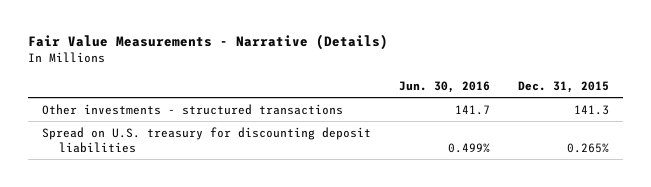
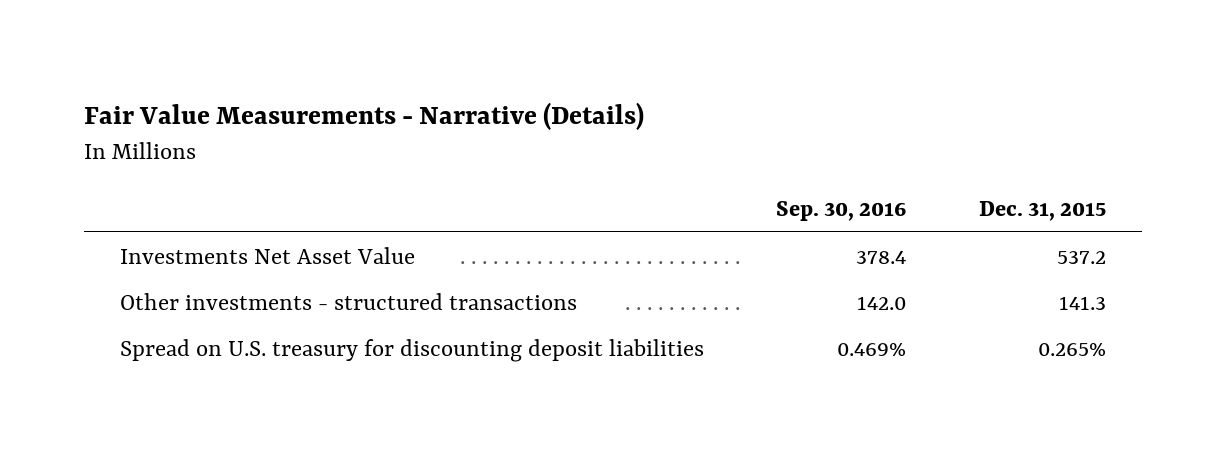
[398,80,490,93] Jun. 30, 2016 -> none
none -> [776,201,907,222] Sep. 30, 2016
none -> [120,246,416,264] Investments Net Asset Value

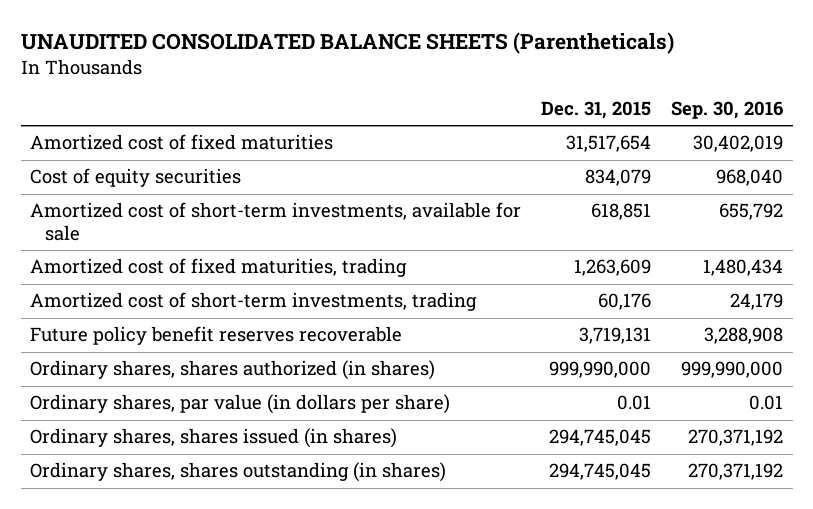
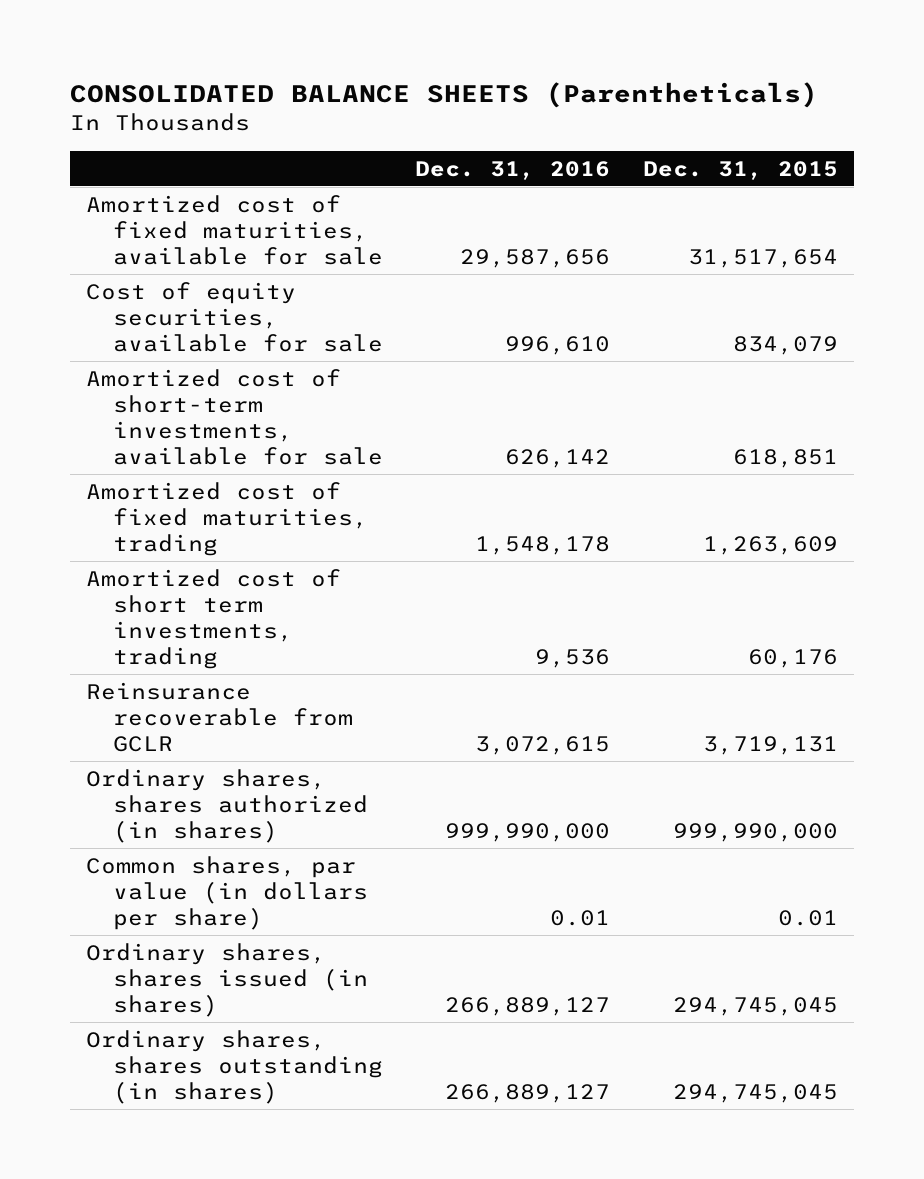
[20,31,674,54] UNAUDITED CONSOLIDATED BALANCE SHEETS (Parentheticals) -> [69,81,818,108] CONSOLIDATED BALANCE SHEETS (Parentheticals)
[670,101,783,120] Sep. 30, 2016 -> none
none -> [415,160,611,180] Dec. 31, 2016
[30,134,334,151] Amortized cost of fixed maturities -> [85,194,383,265] Amortized cost of fixed maturities, available for sale
[30,168,242,188] Cost of equity securities -> [85,281,383,352] Cost of equity securities, available for sale
[30,292,478,312] Amortized cost of short-term investments, trading -> [85,568,341,669] Amortized cost of short term investments, trading
[30,326,403,346] Future policy benefit reserves recoverable -> [85,681,353,752] Reinsurance recoverable from GCLR
[30,394,451,415] Ordinary shares, par value (in dollars per share) -> [85,855,368,930] Common shares, par value (in dollars per share)

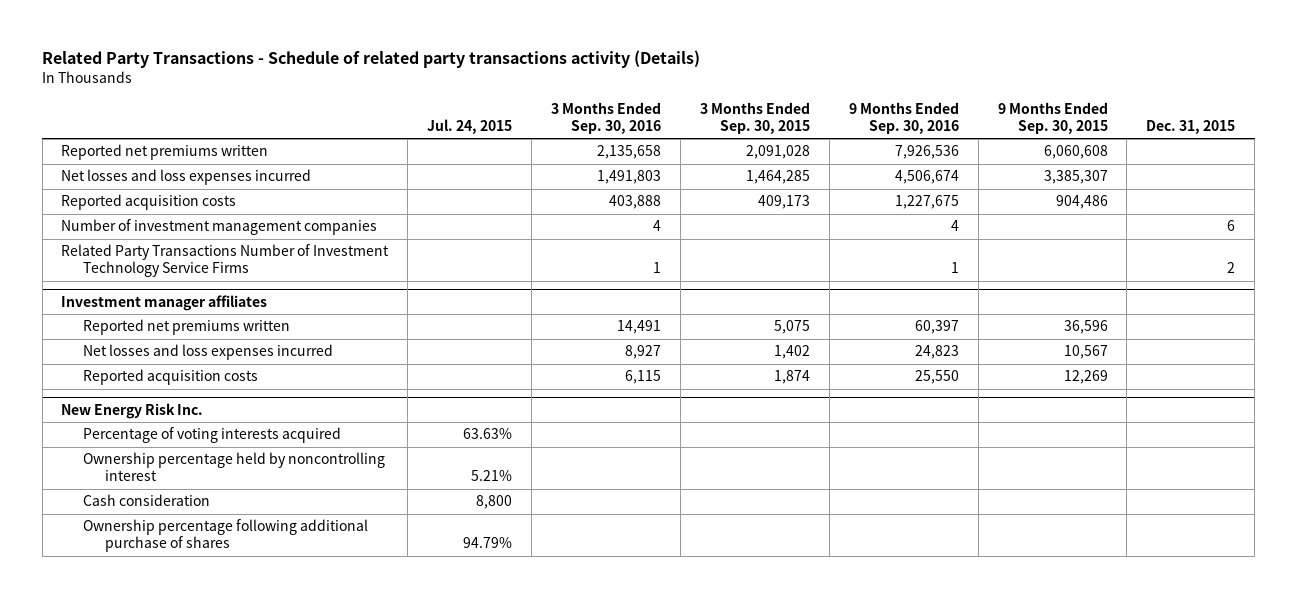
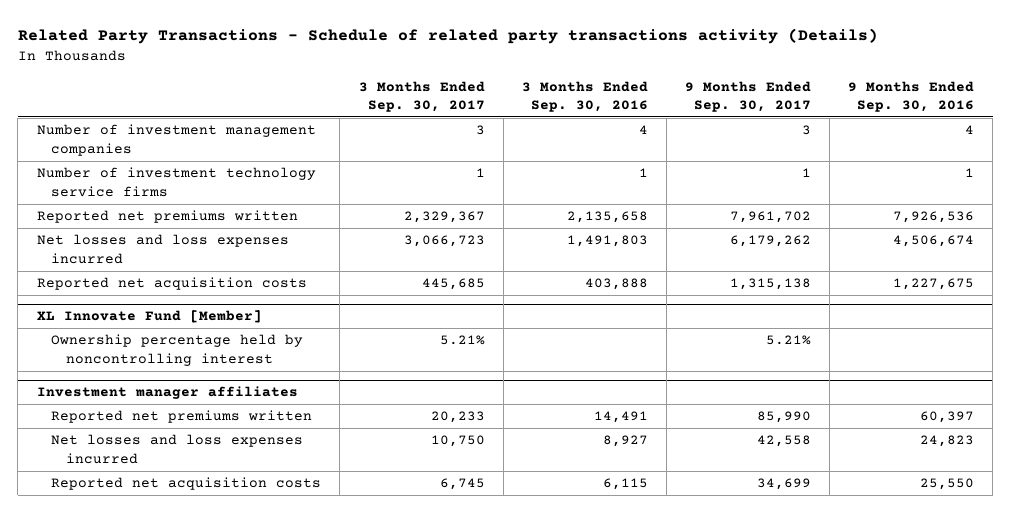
[427,119,513,135] Jul. 24, 2015 -> none
[699,102,810,135] 3 Months Ended Sep. 30, 2015 -> none
[997,102,1108,135] 9 Months Ended Sep. 30, 2015 -> none
[1146,120,1236,135] Dec. 31, 2015 -> none
none -> [358,80,485,113] 3 Months Ended Sep. 30, 2017
none -> [685,80,812,113] 9 Months Ended Sep. 30, 2017
[61,219,378,236] Number of investment management companies -> [36,124,316,156] Number of investment management companies
none -> [36,167,316,197] Number of investment technology service firms
[61,244,390,278] Related Party Transactions Number of Investment Technology Service Firms -> none
[61,194,237,211] Reported acquisition costs -> [36,277,307,291] Reported net acquisition costs
none -> [36,310,262,324] XL Innovate Fund [Member]
none -> [51,334,304,366] Ownership percentage held by noncontrolling interest
[61,402,204,419] New Energy Risk Inc. -> none
[82,427,341,444] Percentage of voting interests acquired -> none
[82,452,385,482] Ownership percentage held by noncontrolling interest -> none
[82,494,210,507] Cash consideration -> none
[82,519,368,553] Ownership percentage following additional purchase of shares -> none
[82,369,258,386] Reported acquisition costs -> [51,477,322,491] Reported net acquisition costs

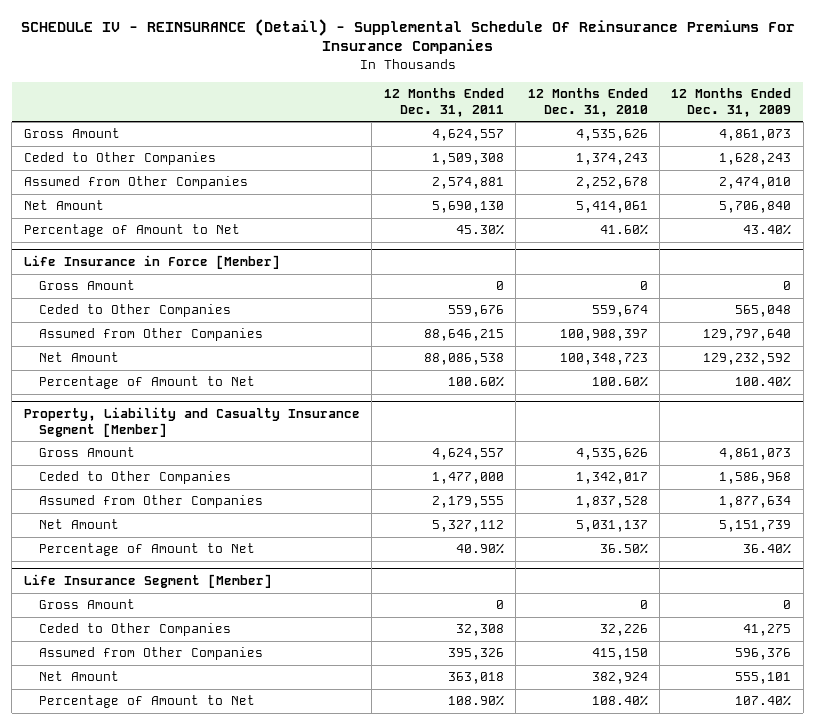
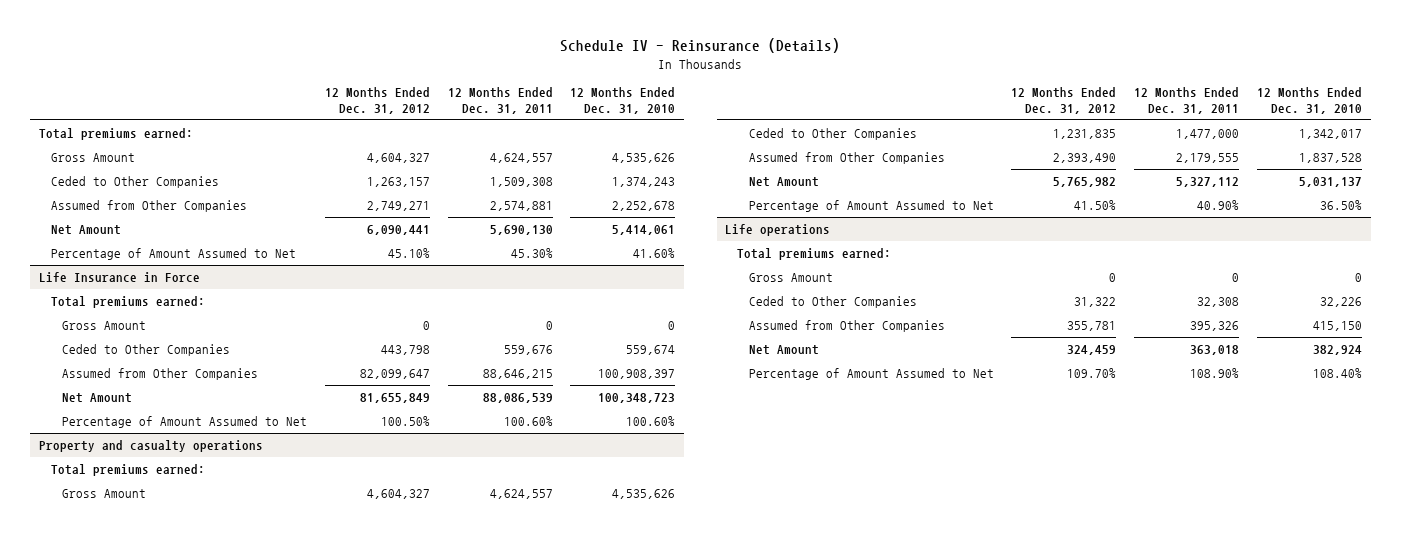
[20,18,795,55] SCHEDULE IV - REINSURANCE (Detail) - Supplemental Schedule Of Reinsurance Premiums For Insurance Companies -> [560,38,841,54] Schedule IV - Reinsurance (Details)
[671,88,792,117] 12 Months Ended Dec. 31, 2009 -> none
none -> [324,87,430,115] 12 Months Ended Dec. 31, 2012
none -> [38,127,193,140] Total premiums earned:
[23,224,240,238] Percentage of Amount to Net -> [50,247,296,260] Percentage of Amount Assumed to Net
[23,255,280,270] Life Insurance in Force [Member] -> [38,271,200,282] Life Insurance in Force
none -> [50,295,205,308] Total premiums earned:
[23,407,360,437] Property, Liability and Casualty Insurance Segment [Member] -> none
[423,353,504,366] 88,086,538 -> [482,392,553,403] 88,086,539
[39,376,256,390] Percentage of Amount to Net -> [62,415,308,428] Percentage of Amount Assumed to Net
none -> [38,439,263,452] Property and casualty operations
none -> [50,463,205,476] Total premiums earned:
[23,574,272,589] Life Insurance Segment [Member] -> none
[39,543,256,557] Percentage of Amount to Net -> [748,199,994,212] Percentage of Amount Assumed to Net
none -> [725,223,831,236] Life operations
none -> [737,247,892,260] Total premiums earned:
[39,695,256,709] Percentage of Amount to Net -> [748,367,994,380] Percentage of Amount Assumed to Net

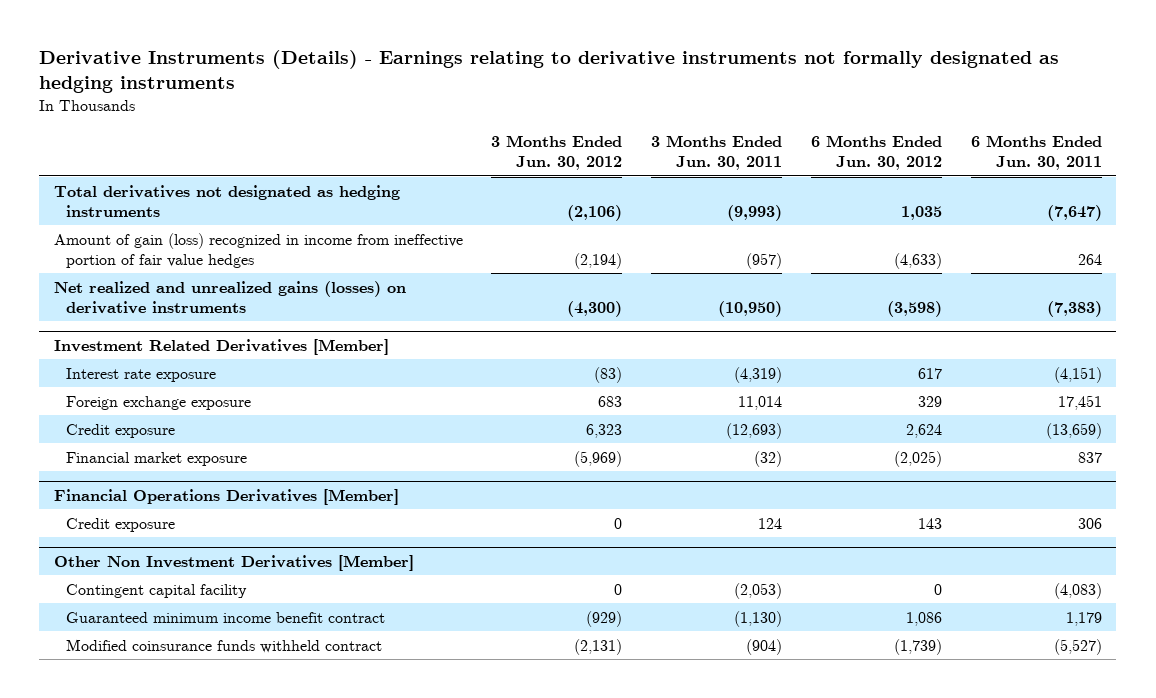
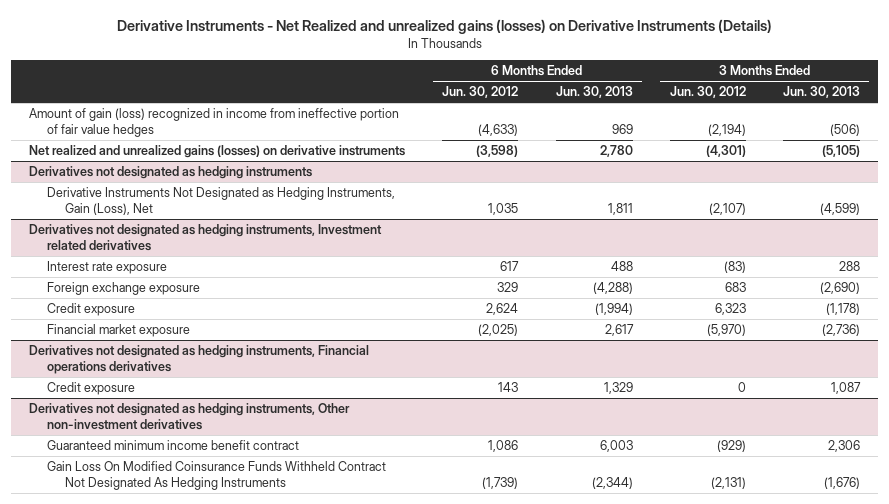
[39,50,1060,94] Derivative Instruments (Details) - Earnings relating to derivative instruments not formally designated as hedging instruments -> [116,18,772,34] Derivative Instruments - Net Realized and unrealized gains (losses) on Derivative Instruments (Details)
[651,134,783,171] 3 Months Ended Jun. 30, 2011 -> none
[971,134,1103,171] 6 Months Ended Jun. 30, 2011 -> none
none -> [555,86,633,99] Jun. 30, 2013
none -> [782,86,860,99] Jun. 30, 2013
[53,184,400,217] Total derivatives not designated as hedging instruments -> none
[53,338,389,355] Investment Related Derivatives [Member] -> none
[567,300,623,317] (4,300) -> [705,145,746,158] (4,301)
none -> [29,166,313,180] Derivatives not designated as hedging instruments
none -> [47,187,396,216] Derivative Instruments Not Designated as Hedging Instruments, Gain (Loss), Net
none -> [29,224,383,252] Derivatives not designated as hedging instruments, Investment related derivatives
[53,488,399,505] Financial Operations Derivatives [Member] -> none
[574,450,623,467] (5,969) -> [706,324,746,337] (5,970)
none -> [29,345,370,375] Derivatives not designated as hedging instruments, Financial operations derivatives
[53,554,414,571] Other Non Investment Derivatives [Member] -> none
[65,583,247,598] Contingent capital facility -> none
none -> [29,403,351,431] Derivatives not designated as hedging instruments, Other non-investment derivatives
[65,638,382,653] Modified coinsurance funds withheld contract -> [47,461,387,491] Gain Loss On Modified Coinsurance Funds Withheld Contract Not Designated As Hedging Instruments

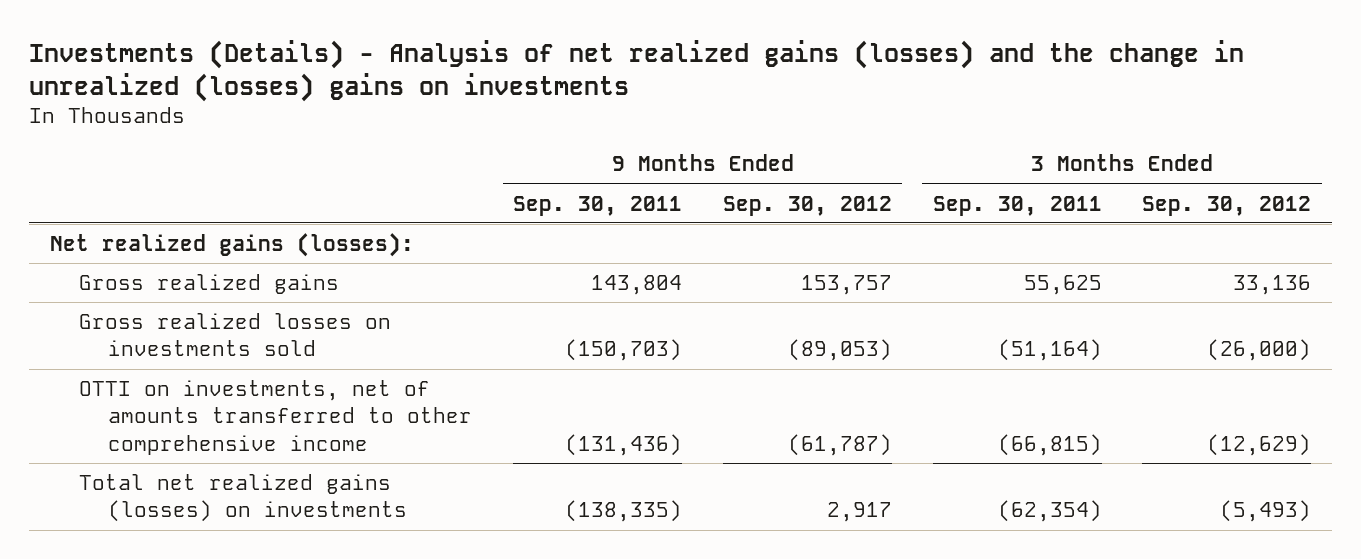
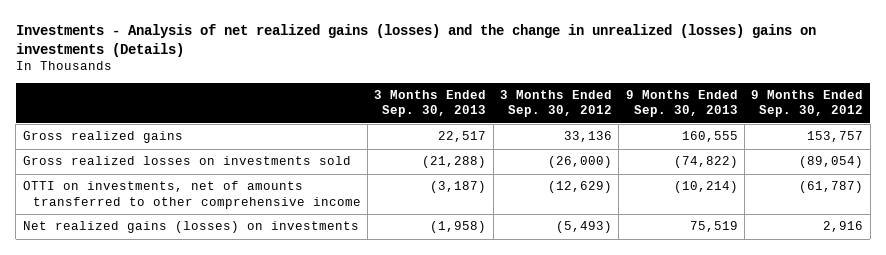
[29,39,1245,102] Investments (Details) - Analysis of net realized gains (losses) and the change in unrealized (losses) gains on investments -> [15,23,816,57] Investments - Analysis of net realized gains (losses) and the change in unrealized (losses) gains on investments (Details)
[513,195,683,216] Sep. 30, 2011 -> none
[932,195,1102,216] Sep. 30, 2011 -> none
none -> [374,90,487,118] 3 Months Ended Sep. 30, 2013
none -> [625,90,738,118] 9 Months Ended Sep. 30, 2013
[49,232,414,257] Net realized gains (losses): -> none
[787,339,892,362] (89,053) -> [799,156,864,169] (89,054)
[78,473,408,523] Total net realized gains (losses) on investments -> [22,221,359,234] Net realized gains (losses) on investments
[826,502,892,523] 2,917 -> [823,221,864,233] 2,916

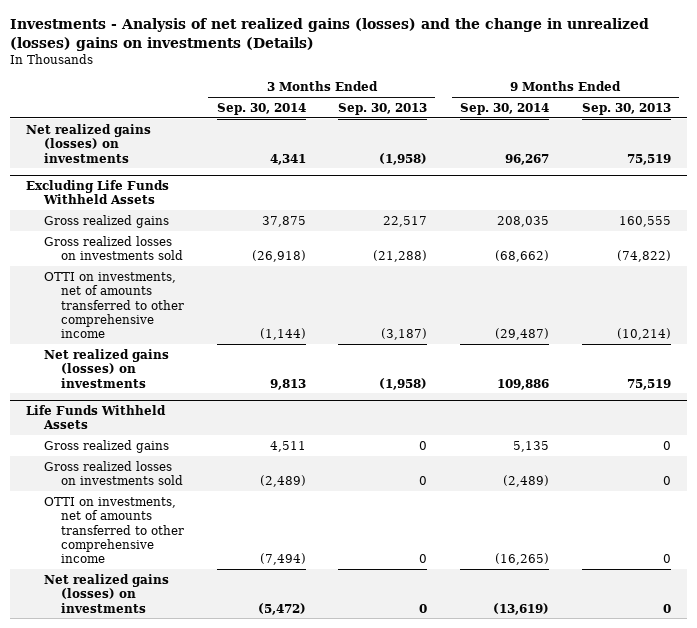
[499,90,612,118] 3 Months Ended Sep. 30, 2012 -> none
[751,90,864,118] 9 Months Ended Sep. 30, 2012 -> none
none -> [216,102,306,115] Sep. 30, 2014
none -> [459,102,549,115] Sep. 30, 2014
none -> [26,123,152,163] Net realized gains (losses) on investments
none -> [26,179,170,205] Excluding Life Funds Withheld Assets
none -> [26,404,167,430] Life Funds Withheld Assets
none -> [43,439,169,453] Gross realized gains
none -> [43,460,183,486] Gross realized losses on investments sold
none -> [43,496,184,564] OTTI on investments, net of amounts transferred to other comprehensive income
none -> [43,573,169,613] Net realized gains (losses) on investments

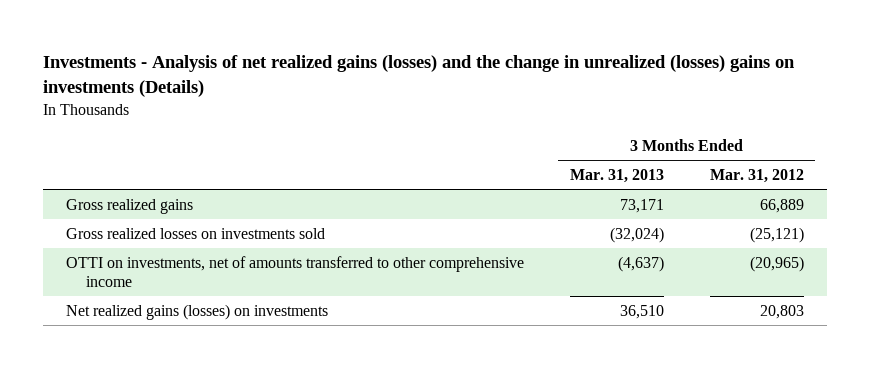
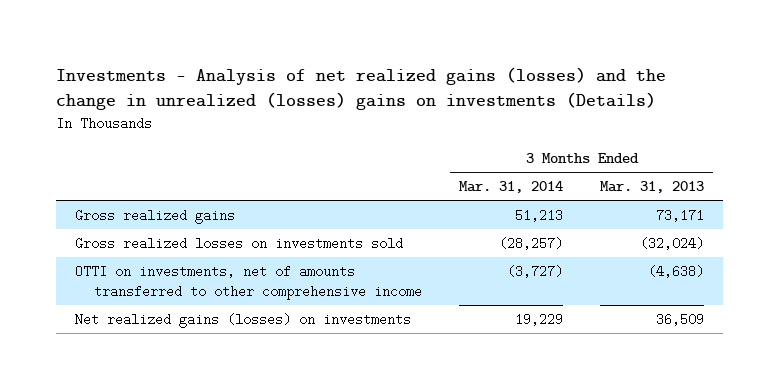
[709,169,804,184] Mar. 31, 2012 -> none
none -> [459,181,564,194] Mar. 31, 2014
[617,255,664,272] (4,637) -> [648,264,705,278] (4,638)
[619,304,664,319] 36,510 -> [656,312,705,326] 36,509

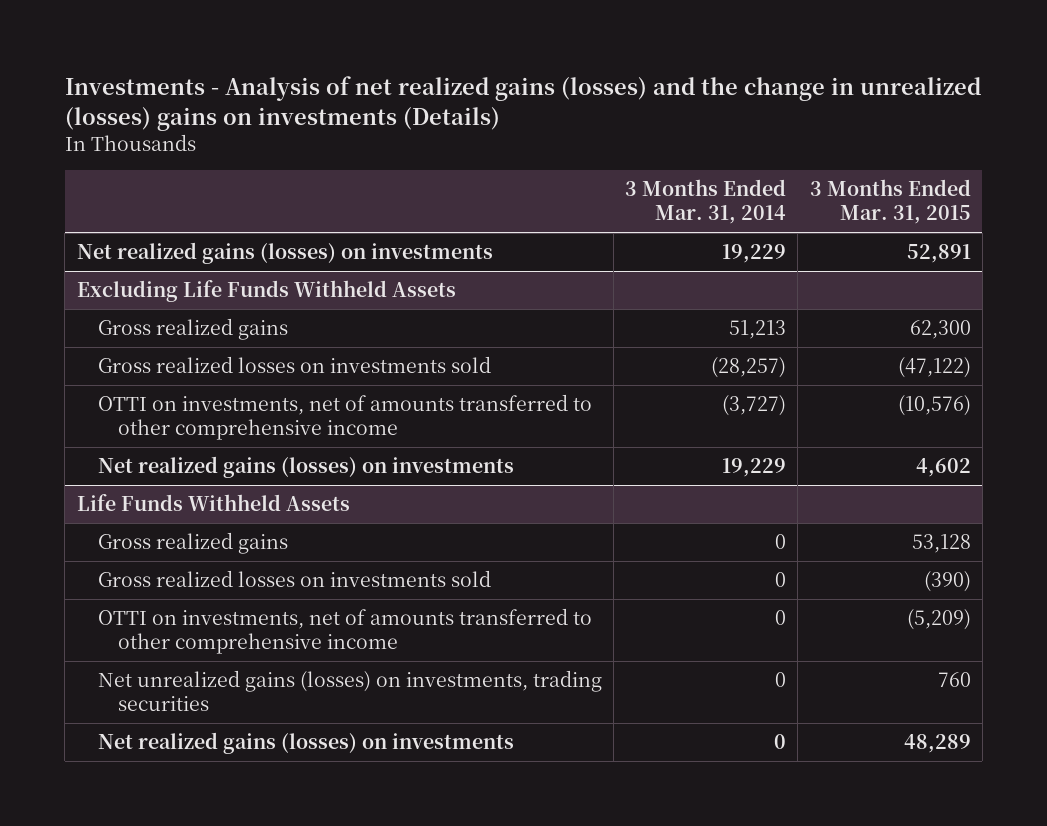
[600,181,705,194] Mar. 31, 2013 -> none
none -> [809,179,971,225] 3 Months Ended Mar. 31, 2015
none -> [76,242,493,265] Net realized gains (losses) on investments
none -> [76,280,456,303] Excluding Life Funds Withheld Assets
none -> [76,494,350,512] Life Funds Withheld Assets
none -> [97,532,288,555] Gross realized gains
none -> [97,570,491,588] Gross realized losses on investments sold
none -> [97,608,592,655] OTTI on investments, net of amounts transferred to other comprehensive income
none -> [97,670,602,712] Net unrealized gains (losses) on investments, trading securities
none -> [97,732,514,755] Net realized gains (losses) on investments

